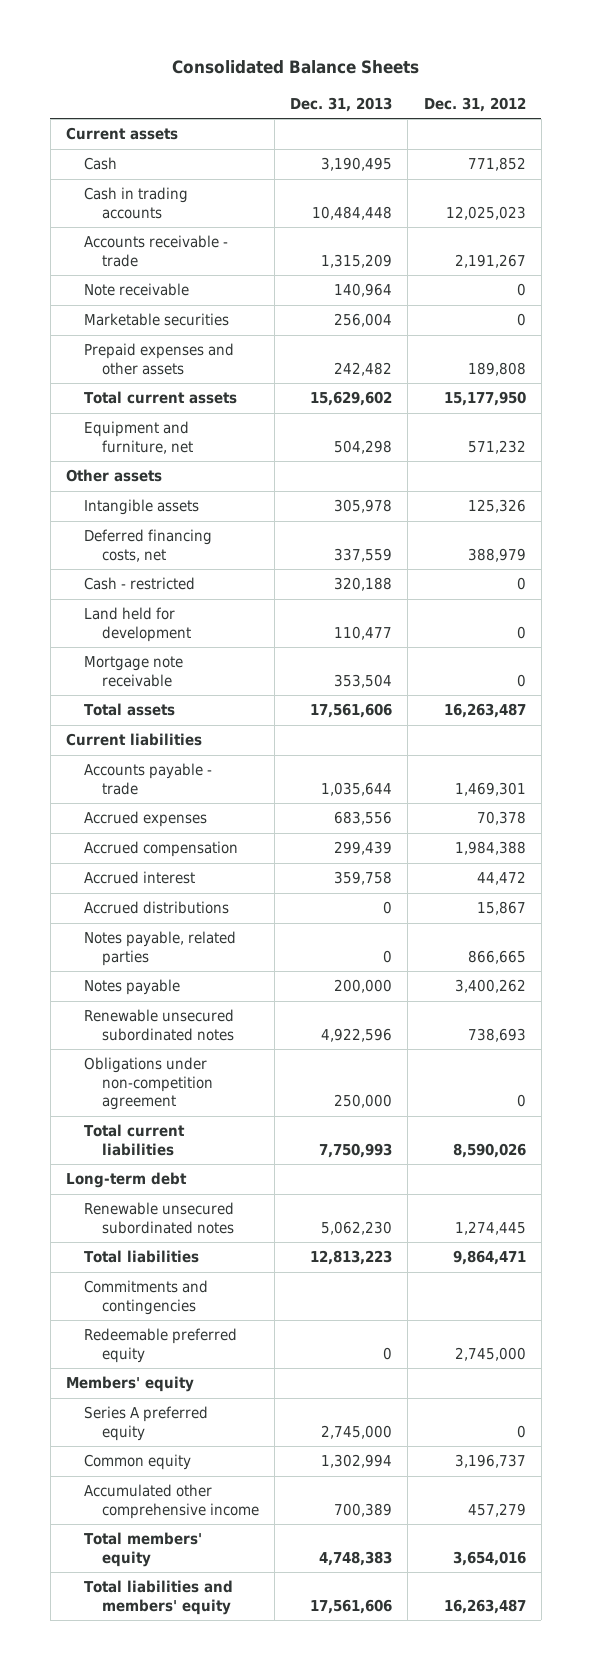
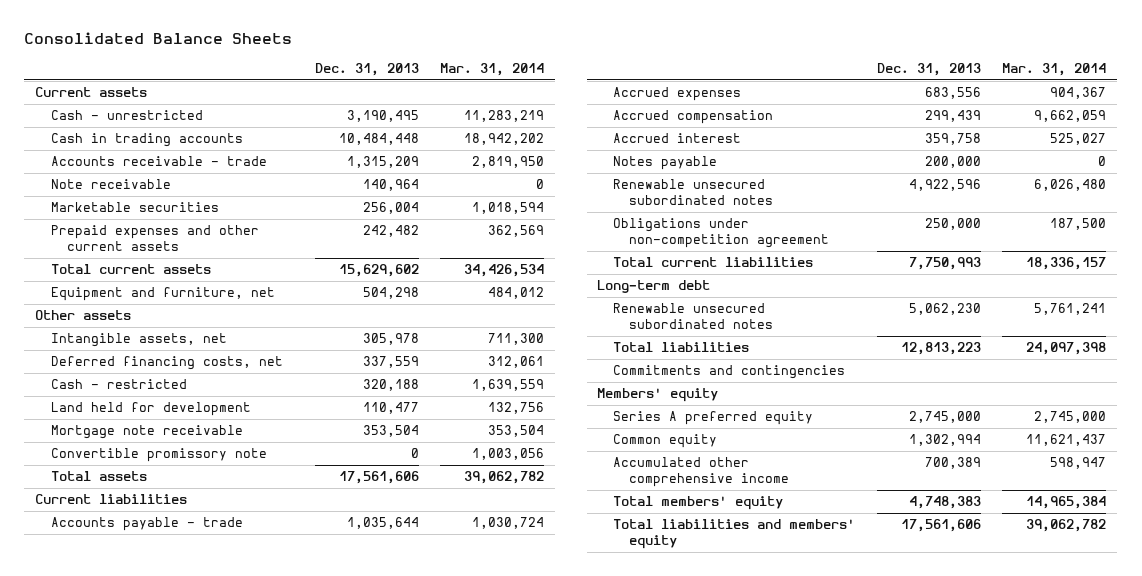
[423,96,526,112] Dec. 31, 2012 -> none
none -> [440,63,545,77] Mar. 31, 2014
[83,157,117,171] Cash -> [50,110,203,121] Cash - unrestricted
[83,343,234,375] Prepaid expenses and other assets -> [50,225,259,252] Prepaid expenses and other current assets
[83,499,199,516] Intangible assets -> [50,333,227,348] Intangible assets, net
none -> [50,448,267,463] Convertible promissory note
[83,901,229,915] Accrued distributions -> none
[83,931,236,966] Notes payable, related parties -> none
[83,1328,237,1363] Redeemable preferred equity -> none

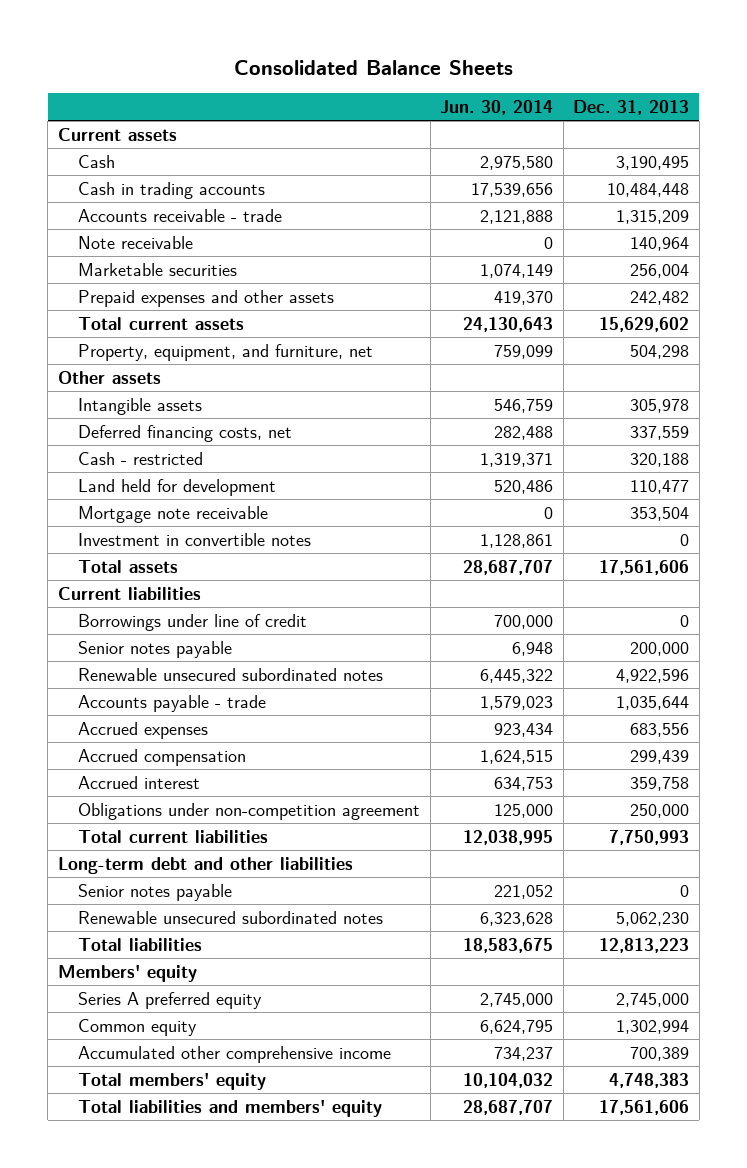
[440,63,545,77] Mar. 31, 2014 -> none
none -> [440,99,554,115] Jun. 30, 2014
[50,110,203,121] Cash - unrestricted -> [78,154,116,168] Cash
[50,225,259,252] Prepaid expenses and other current assets -> [78,289,335,307] Prepaid expenses and other assets
[50,287,275,302] Equipment and furniture, net -> [78,343,374,361] Property, equipment, and furniture, net
[50,333,227,348] Intangible assets, net -> [78,397,203,415] Intangible assets
[50,448,267,463] Convertible promissory note -> none
none -> [78,532,312,546] Investment in convertible notes
none -> [78,613,308,631] Borrowings under line of credit
none -> [78,640,233,658] Senior notes payable
[613,179,773,206] Renewable unsecured subordinated notes -> [78,667,384,681] Renewable unsecured subordinated notes
[613,156,718,171] Notes payable -> none
[597,280,711,294] Long-term debt -> [57,856,353,874] Long-term debt and other liabilities
none -> [78,883,233,901] Senior notes payable
[613,365,846,380] Commitments and contingencies -> none

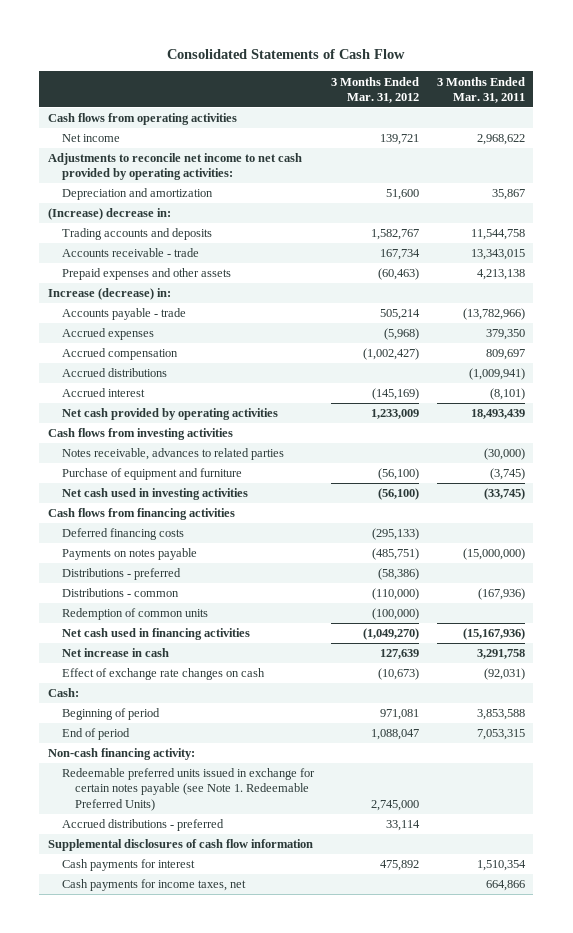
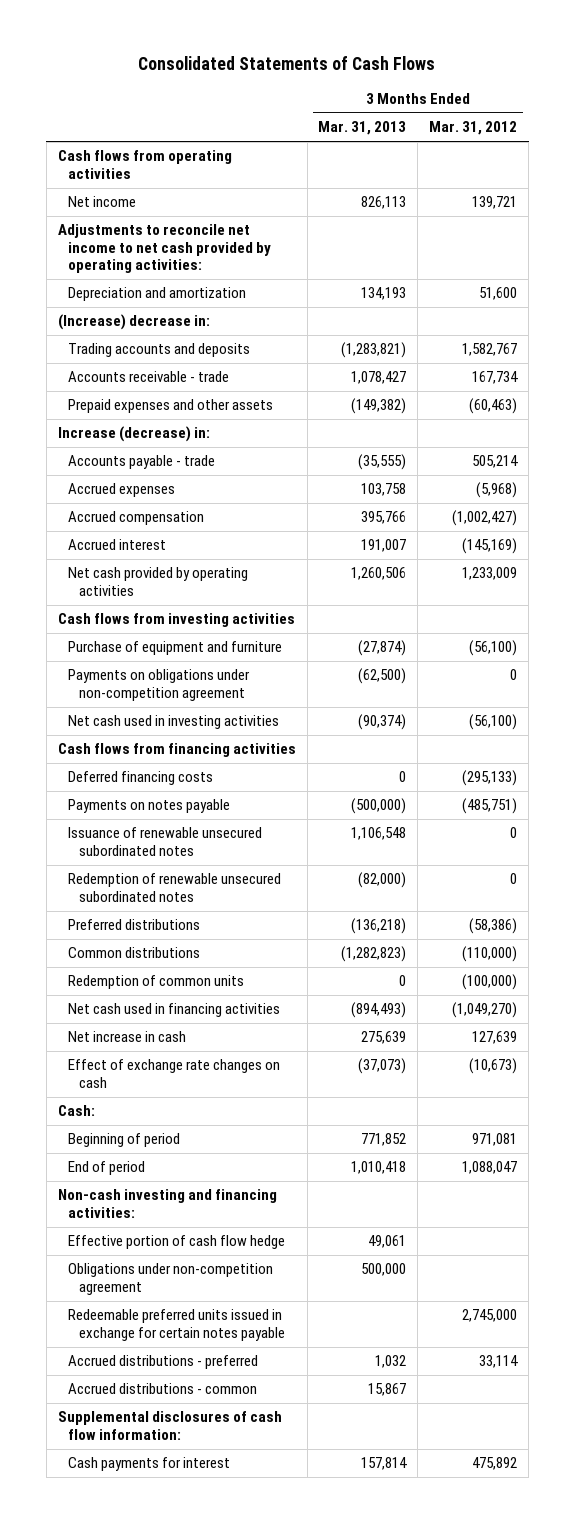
[167,48,406,59] Consolidated Statements of Cash Flow -> [138,55,436,70] Consolidated Statements of Cash Flows
[436,76,525,103] 3 Months Ended Mar. 31, 2011 -> none
none -> [318,121,407,136] Mar. 31, 2013
[61,368,167,378] Accrued distributions -> none
[61,448,284,461] Notes receivable, advances to related parties -> none
none -> [68,669,251,701] Payments on obligations under non-competition agreement
none -> [68,827,263,856] Issuance of renewable unsecured subordinated notes
none -> [68,873,282,902] Redemption of renewable unsecured subordinated notes
[61,568,181,581] Distributions - preferred -> [68,919,201,931] Preferred distributions
[61,588,179,598] Distributions - common -> [68,947,201,959] Common distributions
[48,748,196,761] Non-cash financing activity: -> [57,1189,277,1218] Non-cash investing and financing activities:
none -> [68,1235,286,1250] Effective portion of cash flow hedge
none -> [68,1263,274,1295] Obligations under non-competition agreement
[61,768,315,811] Redeemable preferred units issued in exchange for certain notes payable (see Note 1. Redeemable Preferred Units) -> [68,1309,285,1341] Redeemable preferred units issued in exchange for certain notes payable
none -> [68,1383,258,1395] Accrued distributions - common
[48,839,314,852] Supplemental disclosures of cash flow information -> [57,1411,282,1440] Supplemental disclosures of cash flow information:
[61,879,246,892] Cash payments for income taxes, net -> none

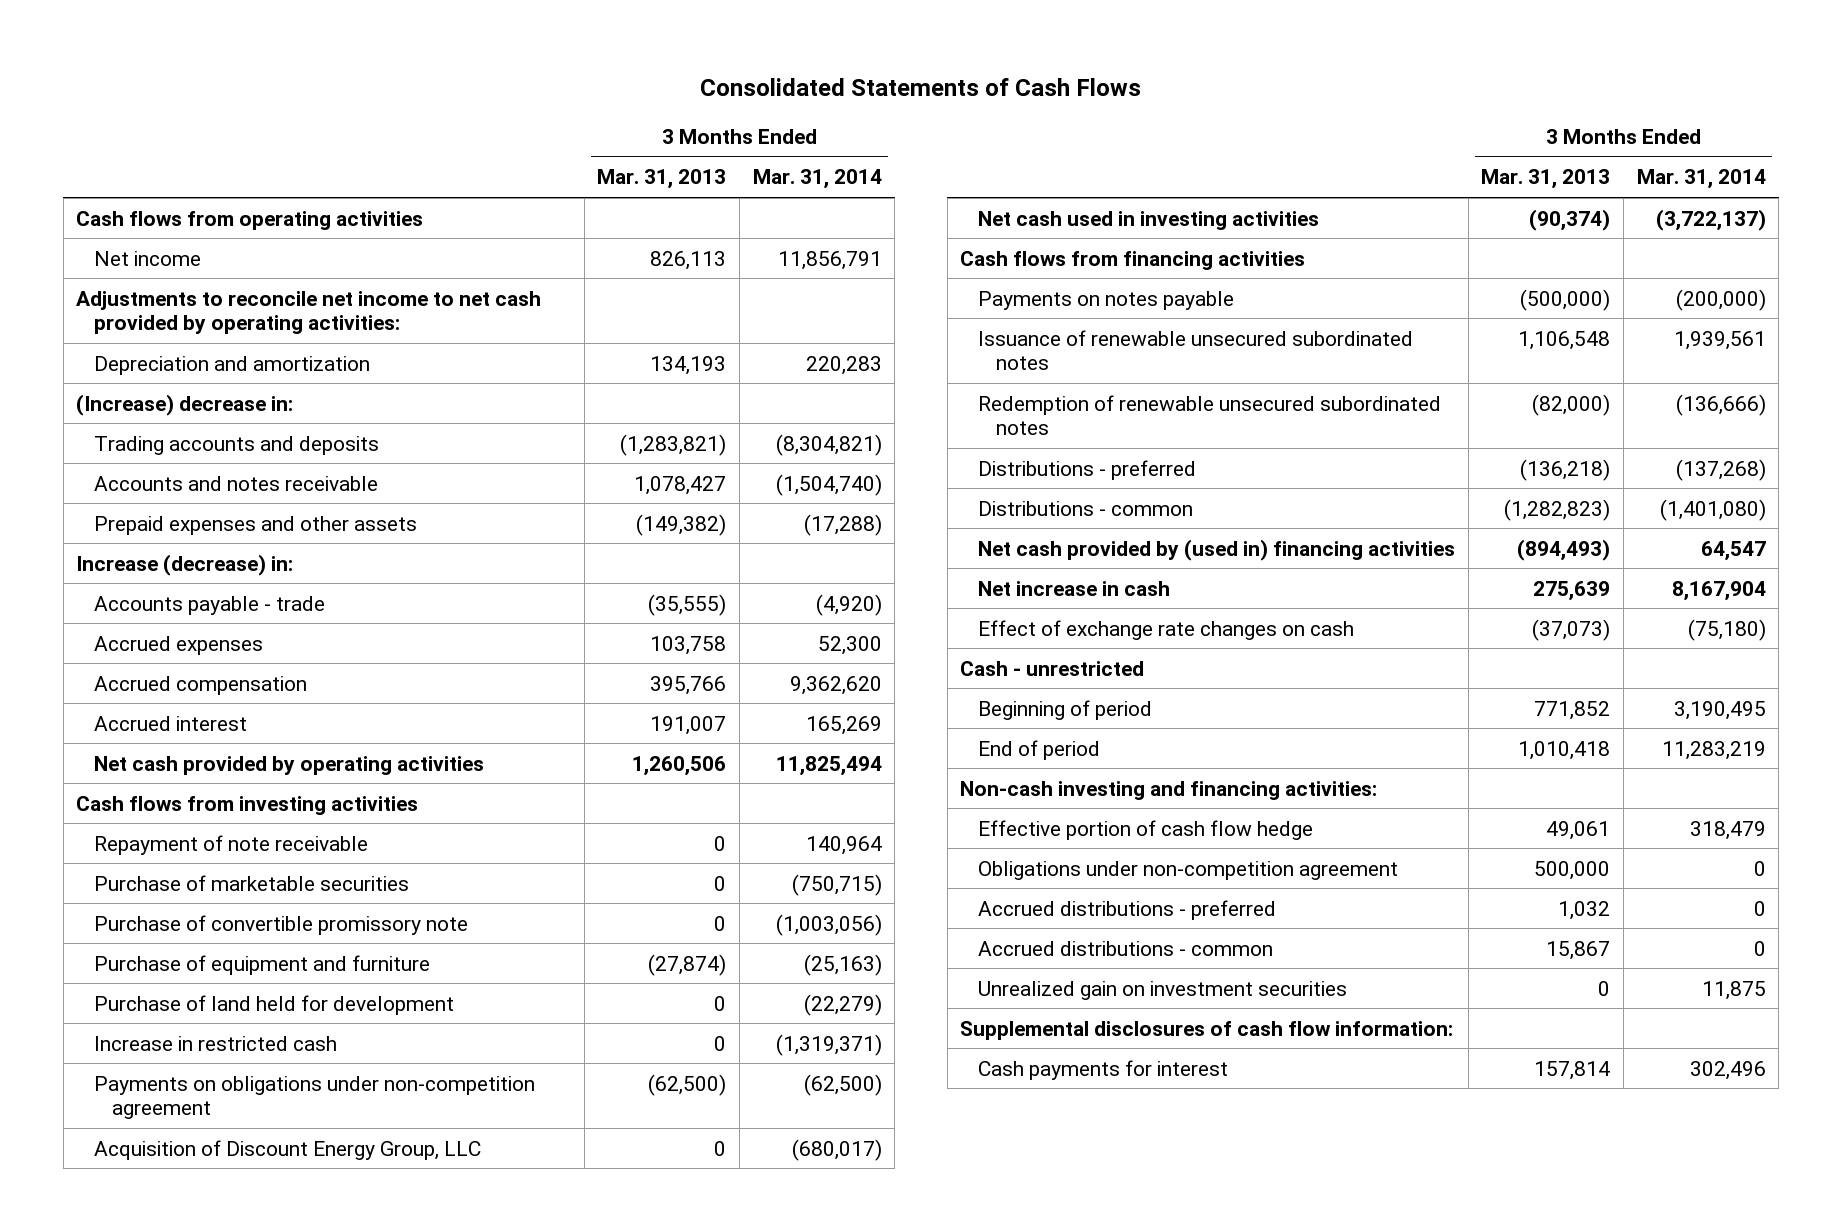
[429,121,518,136] Mar. 31, 2012 -> none
none -> [752,169,882,190] Mar. 31, 2014
[68,371,230,383] Accounts receivable - trade -> [94,475,379,491] Accounts and notes receivable
none -> [94,834,369,855] Repayment of note receivable
none -> [94,874,410,891] Purchase of marketable securities
none -> [94,914,469,935] Purchase of convertible promissory note
none -> [94,994,455,1015] Purchase of land held for development
none -> [94,1035,338,1051] Increase in restricted cash
none -> [94,1139,482,1160] Acquisition of Discount Energy Group, LLC
[68,771,214,786] Deferred financing costs -> none
[68,975,245,990] Redemption of common units -> none
[68,919,201,931] Preferred distributions -> [978,459,1197,480] Distributions - preferred
[68,947,201,959] Common distributions -> [978,500,1194,516] Distributions - common
[68,1003,281,1018] Net cash used in financing activities -> [978,538,1456,561] Net cash provided by (used in) financing activities
[57,1105,95,1117] Cash: -> [960,660,1145,676] Cash - unrestricted
[68,1309,285,1341] Redeemable preferred units issued in exchange for certain notes payable -> none
none -> [978,980,1348,1000] Unrealized gain on investment securities

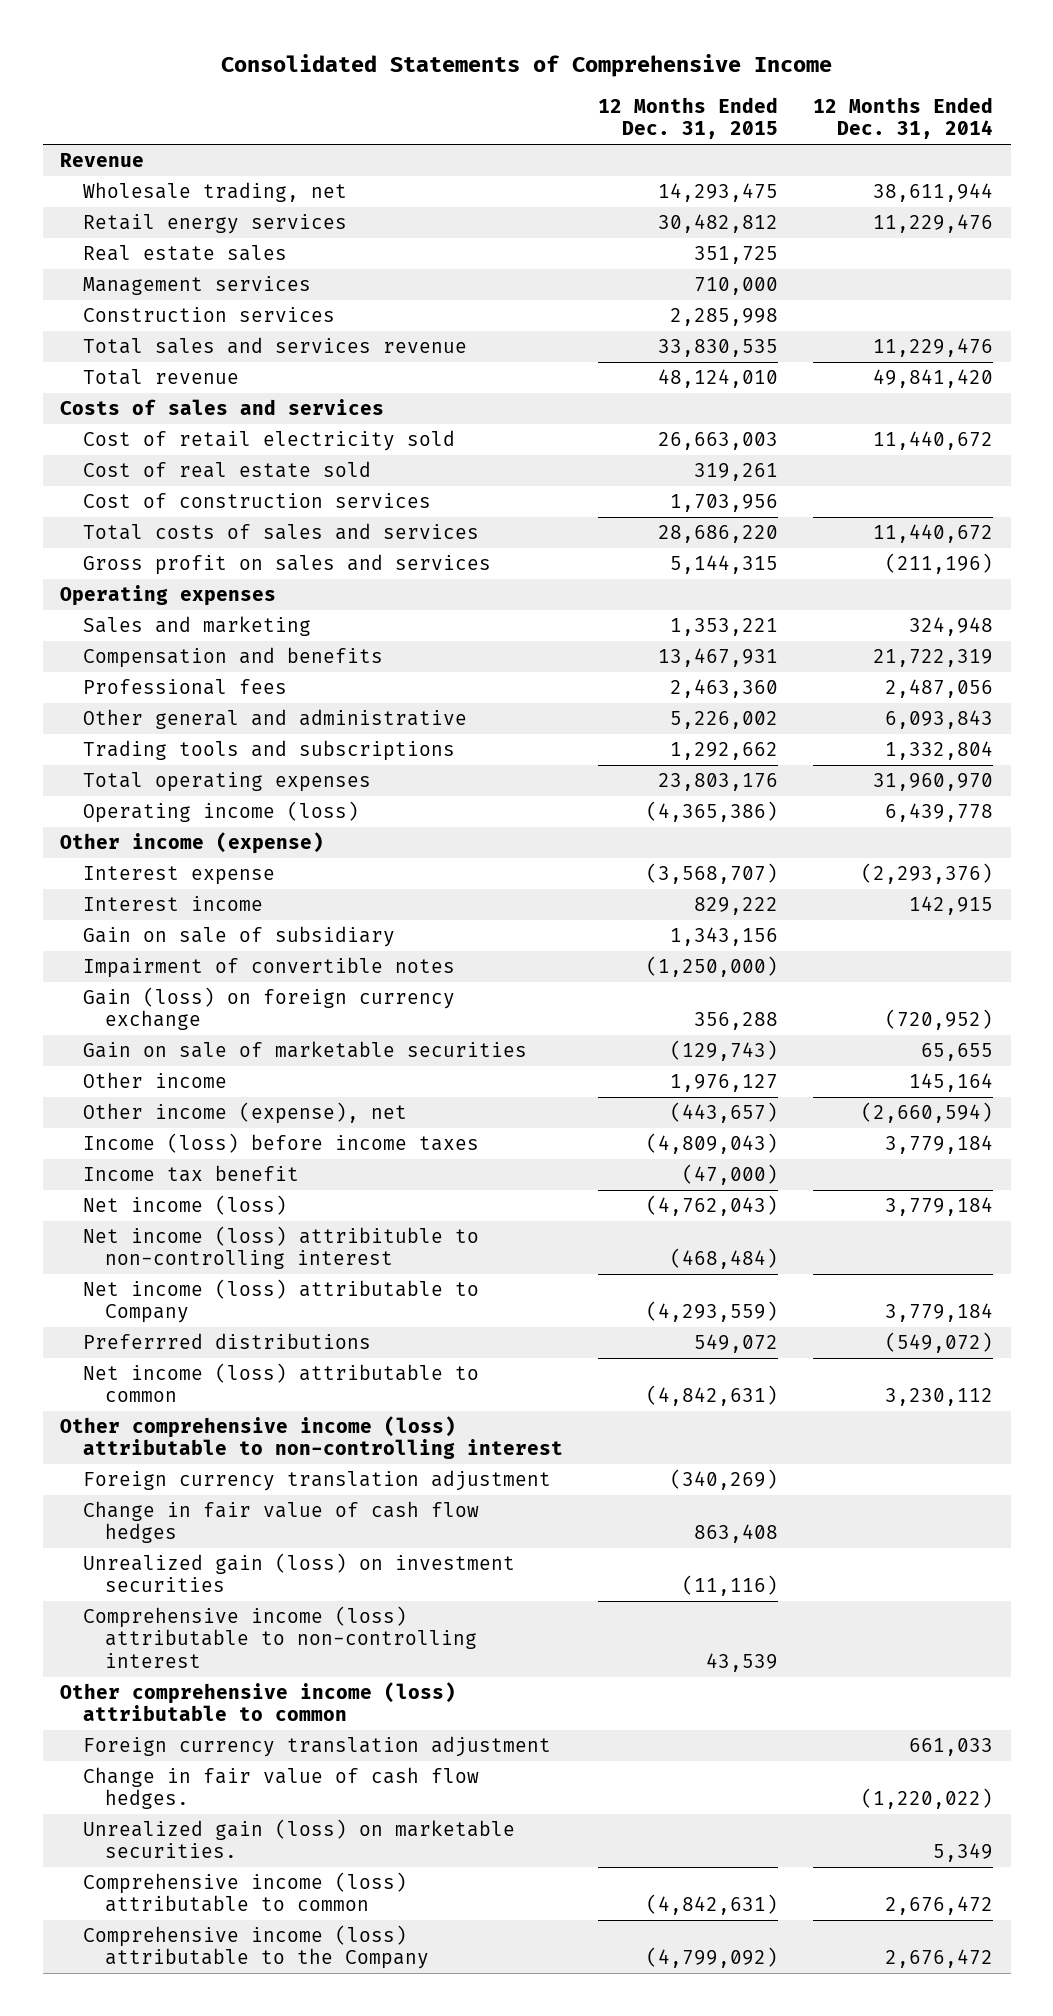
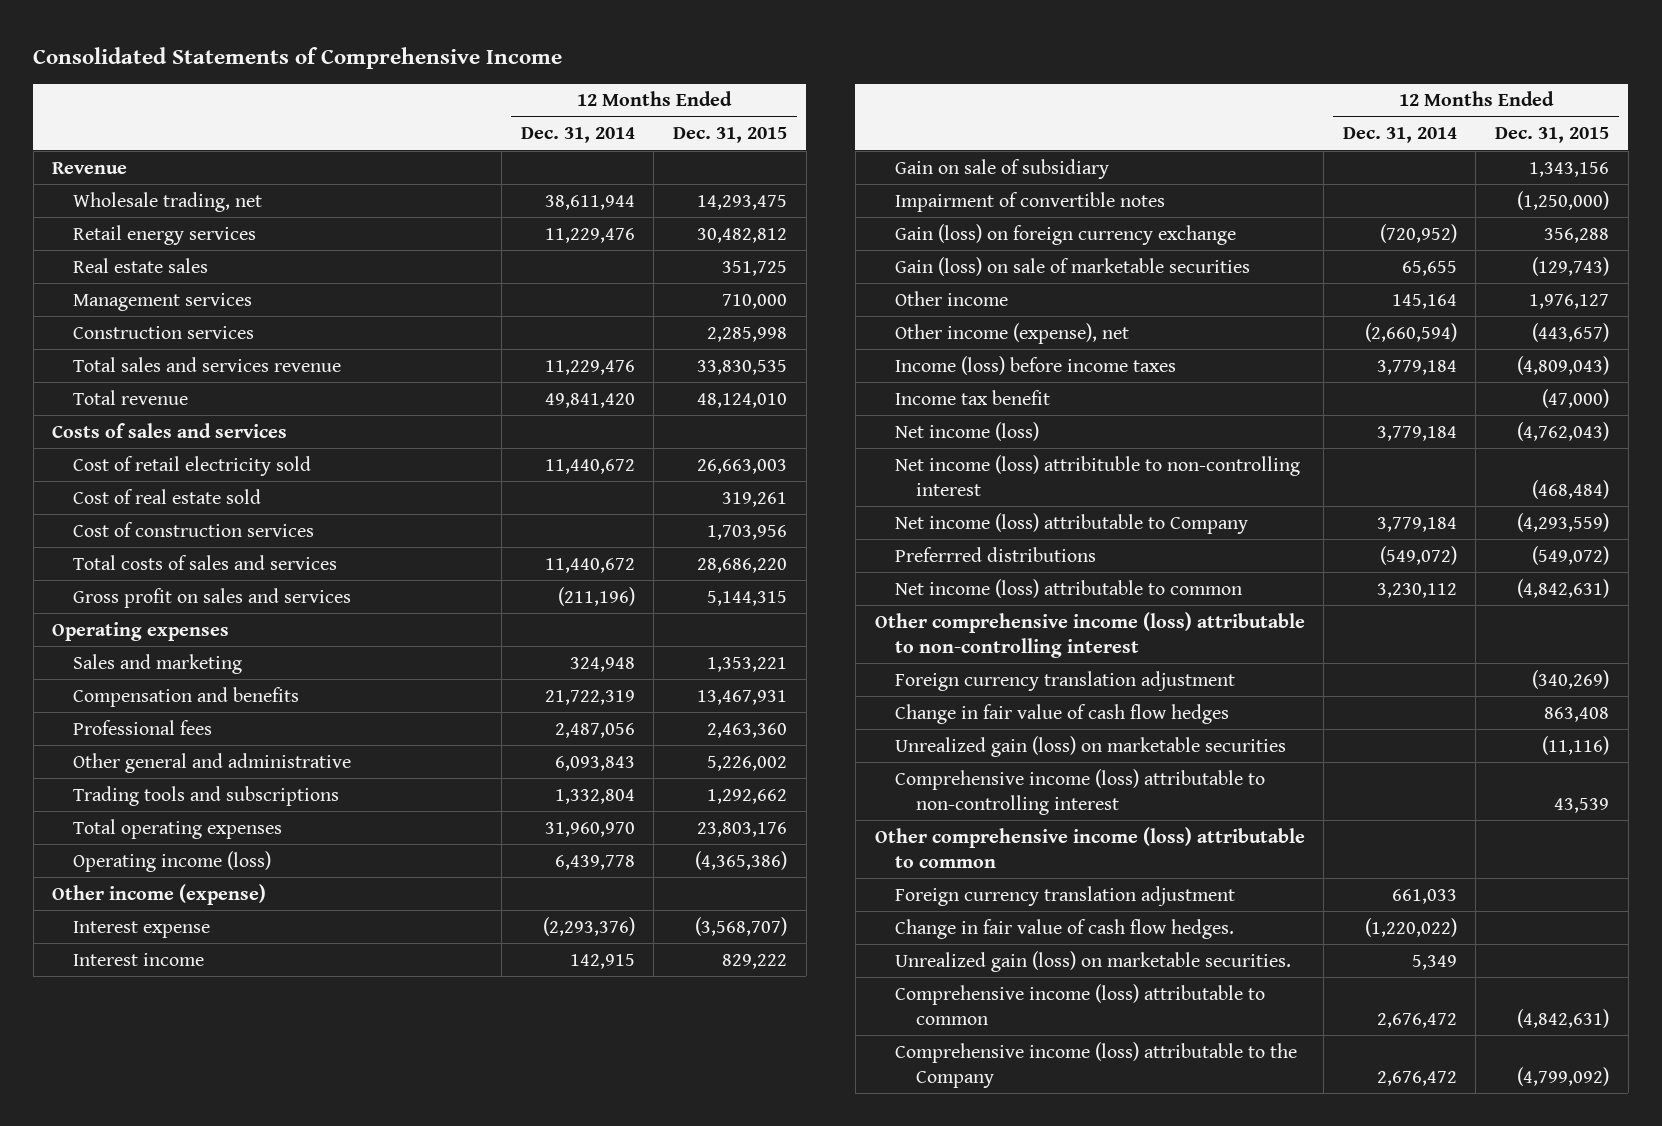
[82,1040,527,1058] Gain on sale of marketable securities -> [895,256,1251,276] Gain (loss) on sale of marketable securities
[693,1333,778,1353] 549,072 -> [1532,545,1610,565] (549,072)
[82,1552,515,1593] Unrealized gain (loss) on investment securities -> [895,735,1287,757] Unrealized gain (loss) on marketable securities

